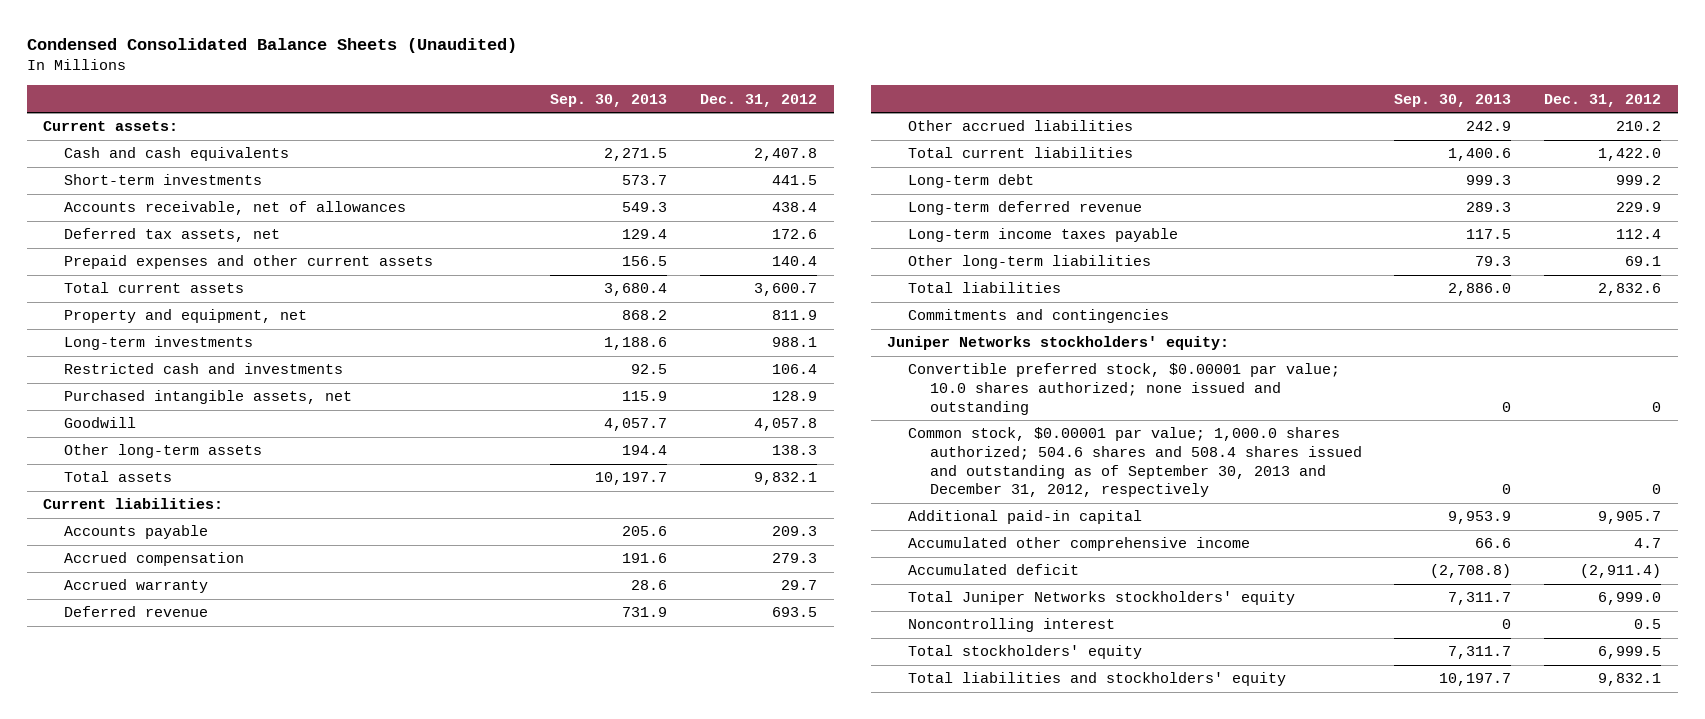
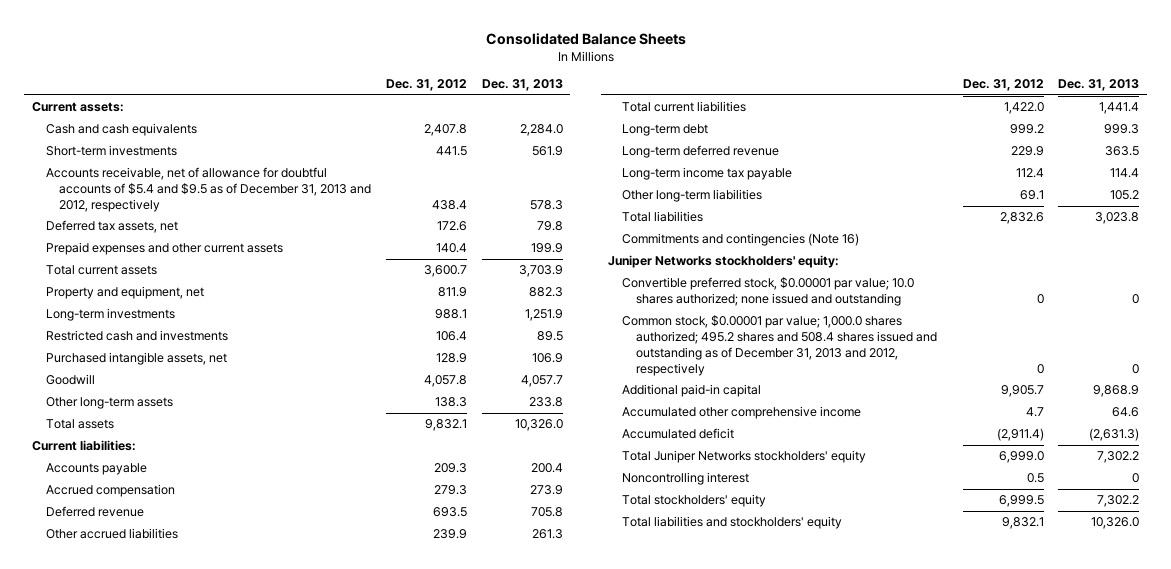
[26,38,517,54] Condensed Consolidated Balance Sheets (Unaudited) -> [485,32,686,45] Consolidated Balance Sheets
[550,93,668,107] Sep. 30, 2013 -> none
none -> [481,79,563,92] Dec. 31, 2013
[64,201,407,216] Accounts receivable, net of allowances -> [45,167,372,212] Accounts receivable, net of allowance for doubtful accounts of $5.4 and $9.5 as of December 31, 2013 and 2012, respectively
[64,579,209,594] Accrued warranty -> none
[1616,121,1662,132] 210.2 -> [433,529,468,540] 239.9
[908,228,1179,243] Long-term income taxes payable -> [622,167,793,181] Long-term income tax payable
[908,309,1170,324] Commitments and contingencies -> [622,233,860,247] Commitments and contingencies (Note 16)
[908,427,1362,498] Common stock, $0.00001 par value; 1,000.0 shares authorized; 504.6 shares and 508.4 shares issued and outstanding as of September 30, 2013 and December 31, 2012, respectively -> [622,315,938,376] Common stock, $0.00001 par value; 1,000.0 shares authorized; 495.2 shares and 508.4 shares issued and outstanding as of December 31, 2013 and 2012, respectively

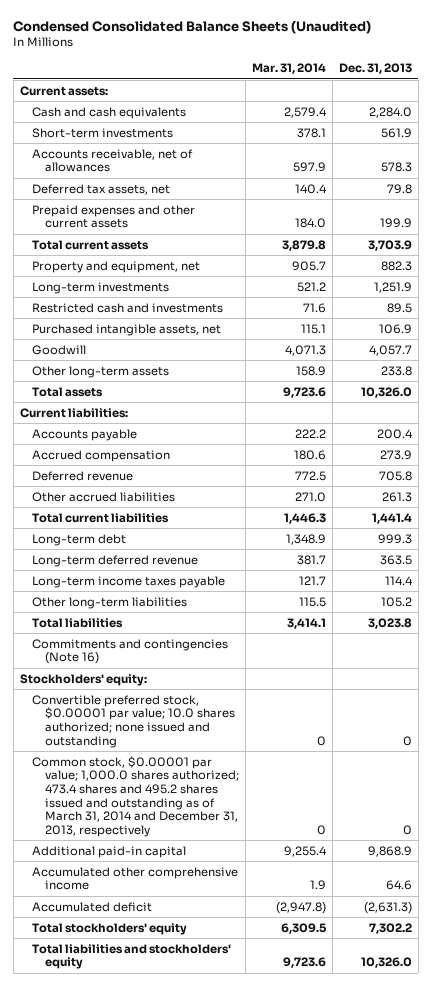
[485,32,686,45] Consolidated Balance Sheets -> [13,19,372,34] Condensed Consolidated Balance Sheets (Unaudited)
[386,79,468,92] Dec. 31, 2012 -> none
none -> [251,63,326,75] Mar. 31, 2014
[45,167,372,212] Accounts receivable, net of allowance for doubtful accounts of $5.4 and $9.5 as of December 31, 2013 and 2012, respectively -> [32,148,194,173] Accounts receivable, net of allowances
[622,167,793,181] Long-term income tax payable -> [32,575,226,588] Long-term income taxes payable
[608,255,840,269] Juniper Networks stockholders' equity: -> [19,673,147,686] Stockholders' equity:
[622,315,938,376] Common stock, $0.00001 par value; 1,000.0 shares authorized; 495.2 shares and 508.4 shares issued and outstanding as of December 31, 2013 and 2012, respectively -> [32,755,240,838] Common stock, $0.00001 par value; 1,000.0 shares authorized; 473.4 shares and 495.2 shares issued and outstanding as of March 31, 2014 and December 31, 2013, respectively
[622,450,867,464] Total Juniper Networks stockholders' equity -> none
[622,472,750,486] Noncontrolling interest -> none

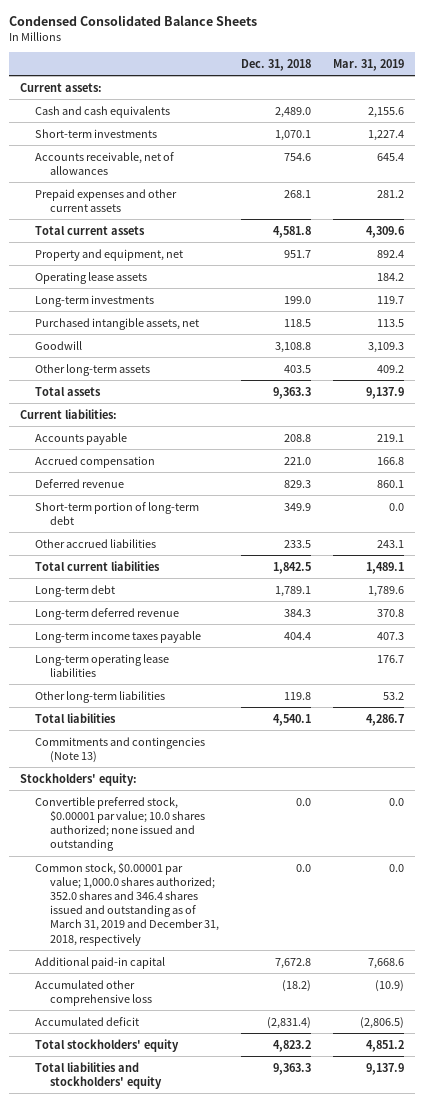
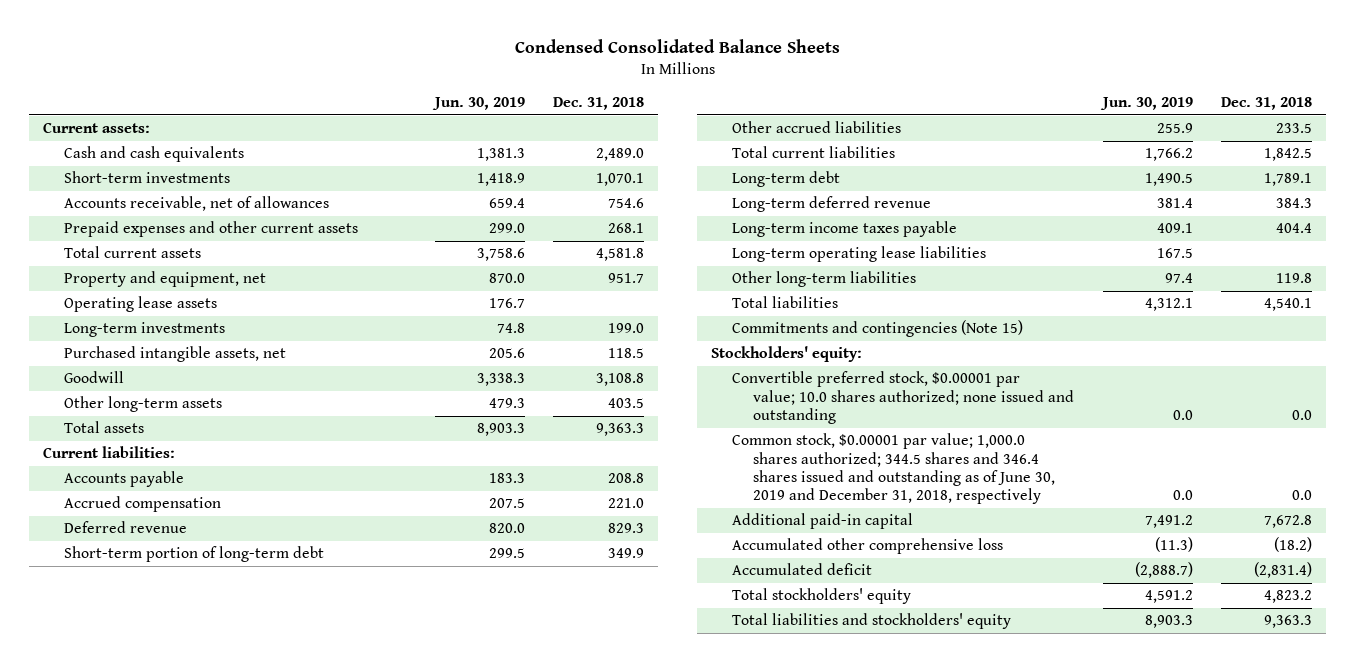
[332,58,404,71] Mar. 31, 2019 -> none
none -> [431,97,525,111] Jun. 30, 2019
[35,736,206,763] Commitments and contingencies (Note 13) -> [732,320,1024,338] Commitments and contingencies (Note 15)
[35,861,220,946] Common stock, $0.00001 par value; 1,000.0 shares authorized; 352.0 shares and 346.4 shares issued and outstanding as of March 31, 2019 and December 31, 2018, respectively -> [732,433,1056,505] Common stock, $0.00001 par value; 1,000.0 shares authorized; 344.5 shares and 346.4 shares issued and outstanding as of June 30, 2019 and December 31, 2018, respectively

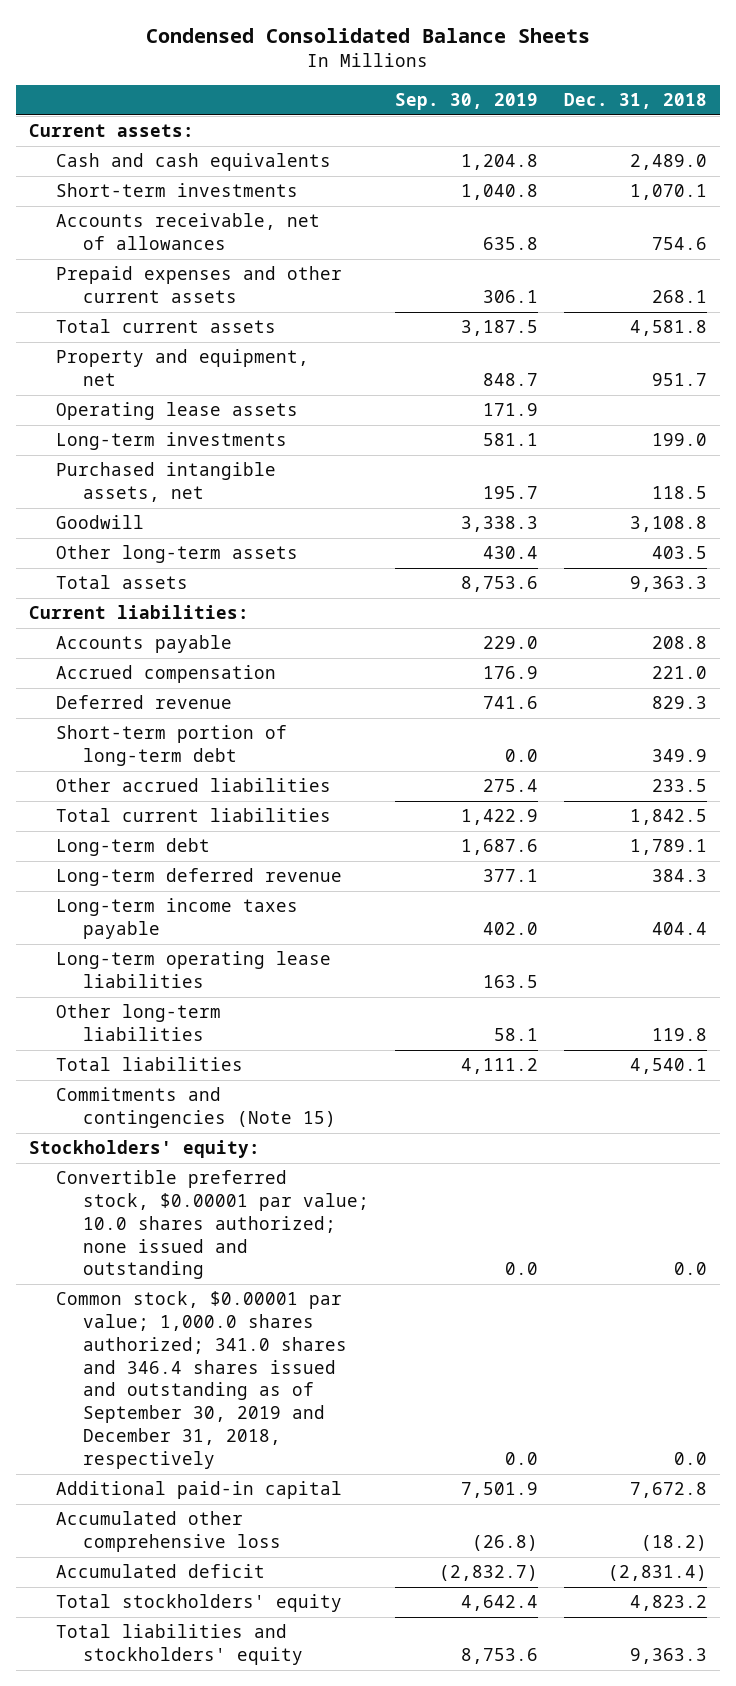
[431,97,525,111] Jun. 30, 2019 -> none
none -> [395,93,539,111] Sep. 30, 2019
[732,433,1056,505] Common stock, $0.00001 par value; 1,000.0 shares authorized; 344.5 shares and 346.4 shares issued and outstanding as of June 30, 2019 and December 31, 2018, respectively -> [56,1291,347,1469] Common stock, $0.00001 par value; 1,000.0 shares authorized; 341.0 shares and 346.4 shares issued and outstanding as of September 30, 2019 and December 31, 2018, respectively

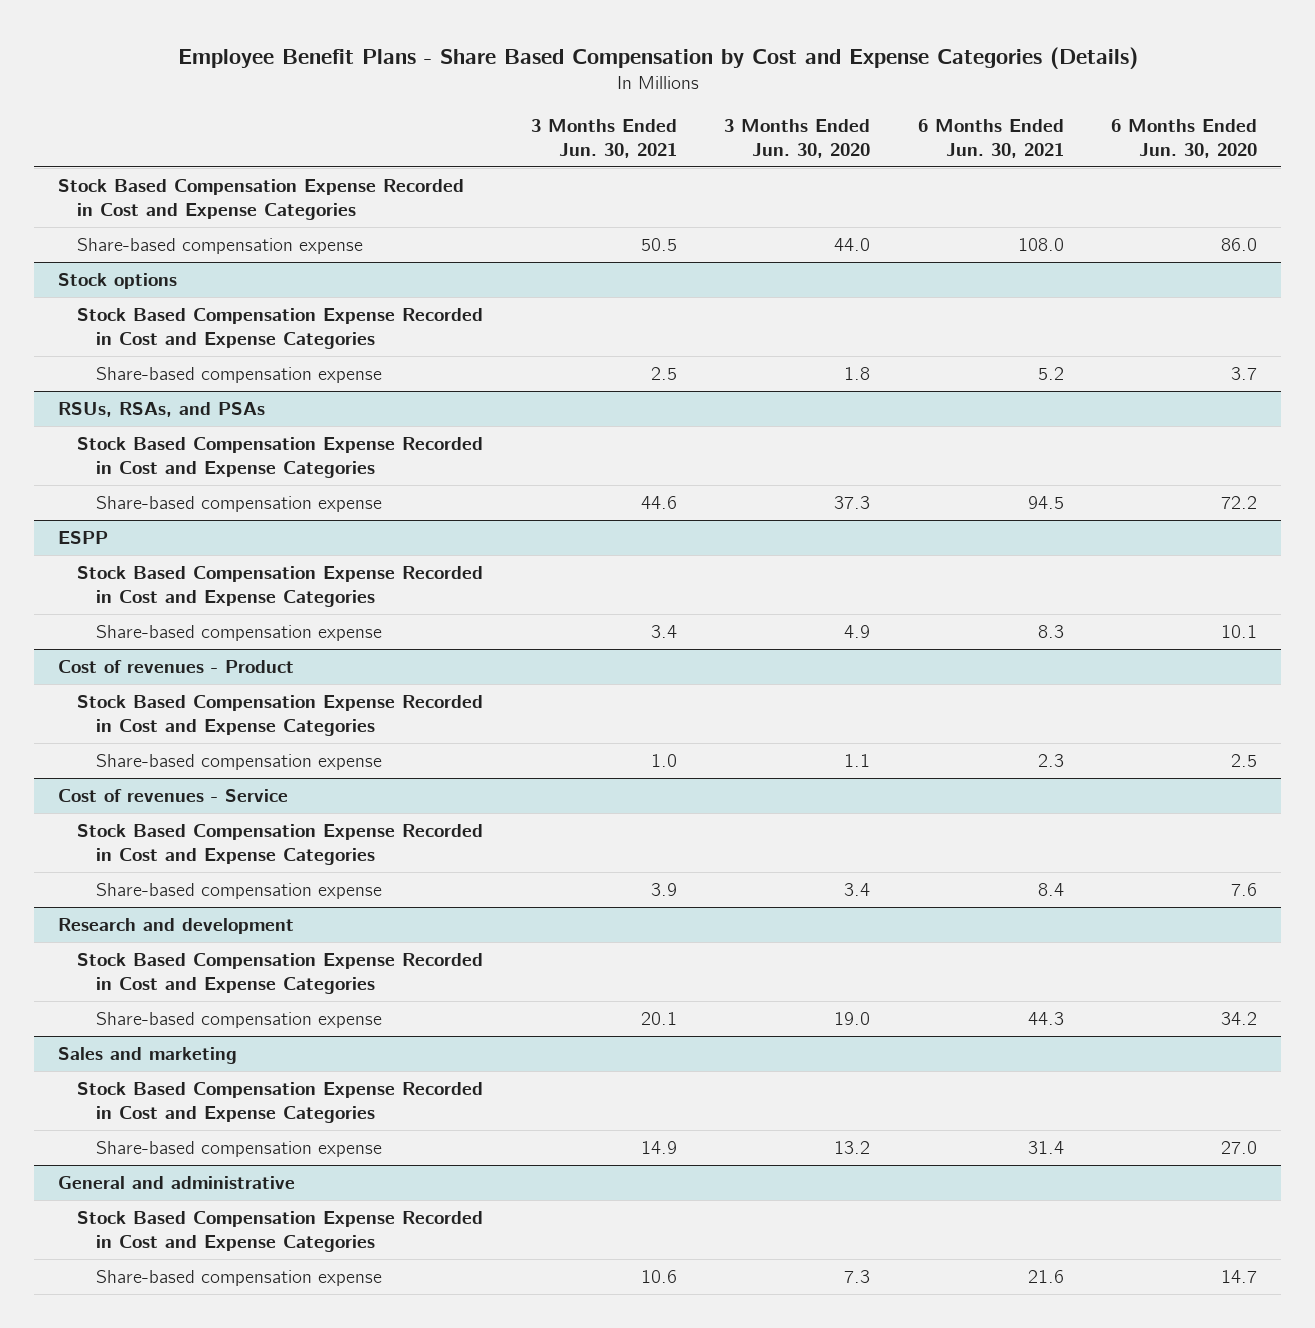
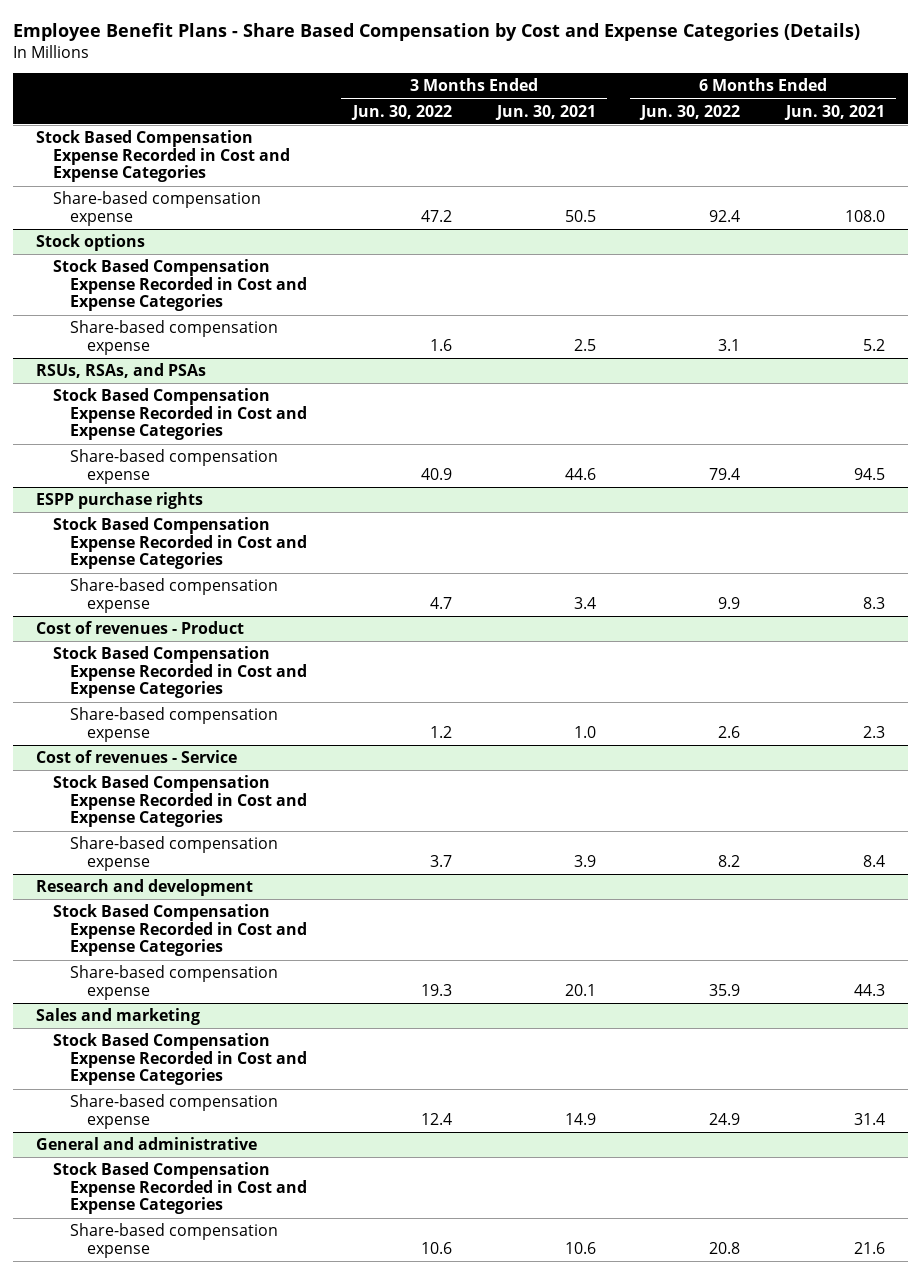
[724,118,871,159] 3 Months Ended Jun. 30, 2020 -> none
[1111,118,1258,159] 6 Months Ended Jun. 30, 2020 -> none
none -> [350,104,452,120] Jun. 30, 2022
none -> [639,104,741,120] Jun. 30, 2022
[57,530,108,544] ESPP -> [36,492,204,510] ESPP purchase rights

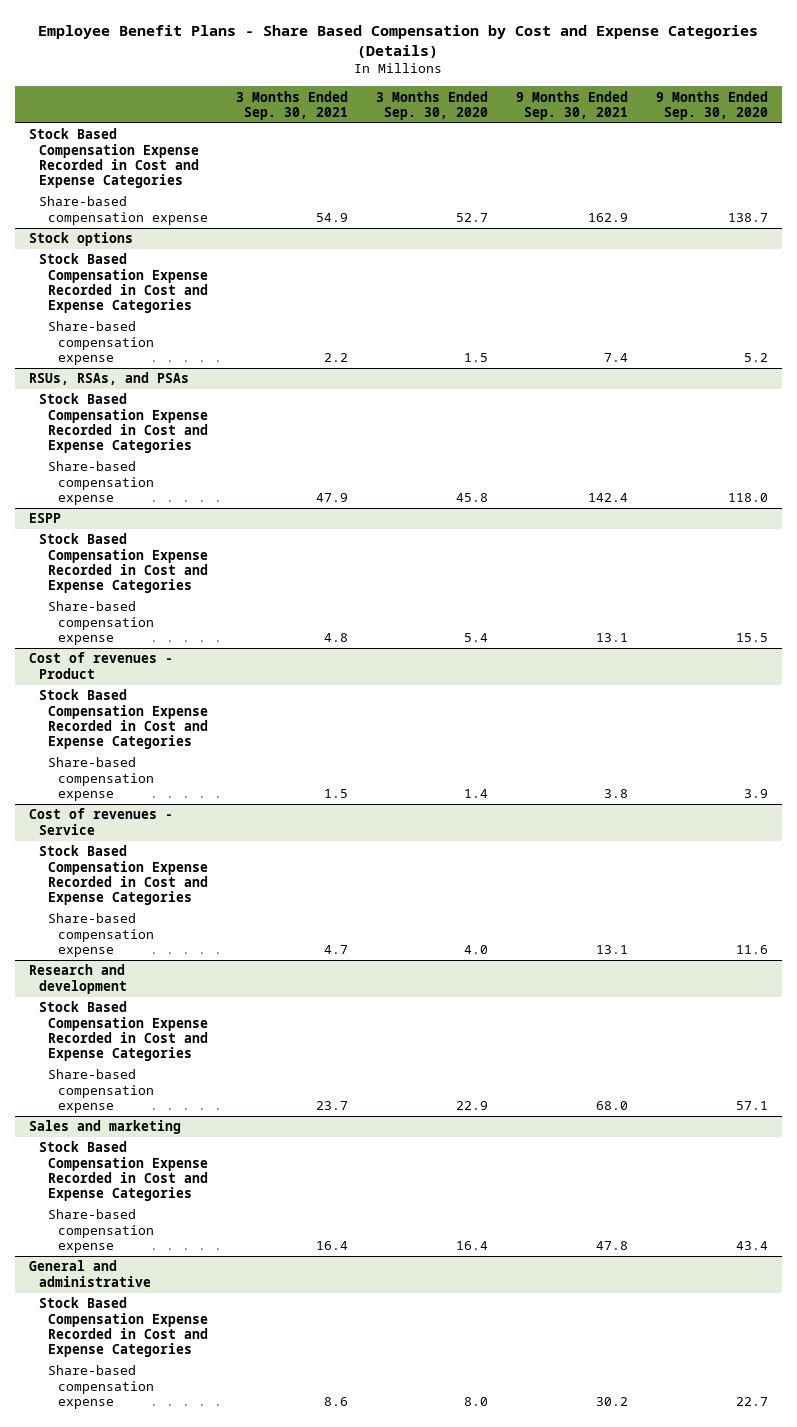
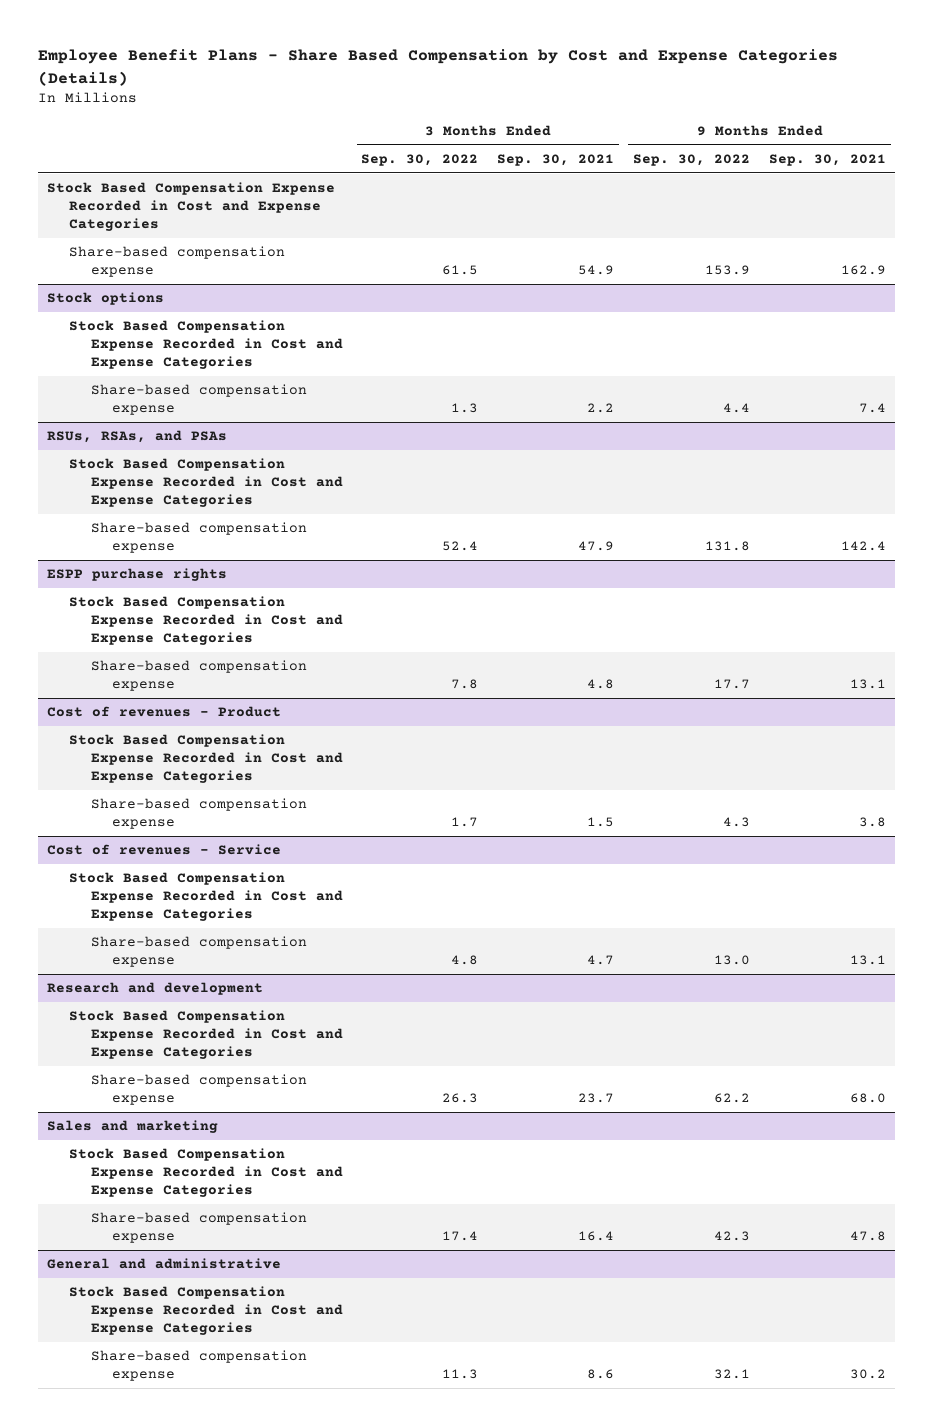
[376,90,489,120] 3 Months Ended Sep. 30, 2020 -> none
[655,90,768,120] 9 Months Ended Sep. 30, 2020 -> none
none -> [361,153,479,166] Sep. 30, 2022
none -> [633,153,751,166] Sep. 30, 2022
[29,513,62,524] ESPP -> [47,568,228,582] ESPP purchase rights

